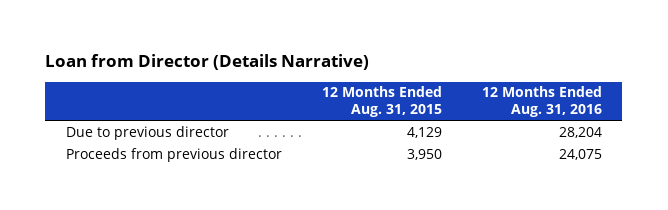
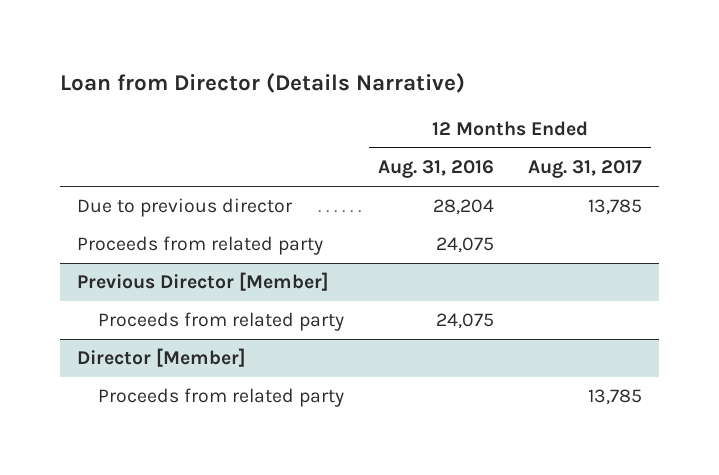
[321,86,442,118] 12 Months Ended Aug. 31, 2015 -> none
none -> [528,160,643,179] Aug. 31, 2017
[65,147,282,162] Proceeds from previous director -> [77,236,324,256] Proceeds from related party
none -> [77,272,330,292] Previous Director [Member]
none -> [97,312,344,332] Proceeds from related party
none -> [77,348,247,368] Director [Member]
none -> [97,388,344,408] Proceeds from related party

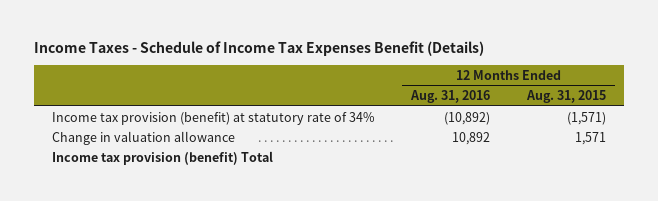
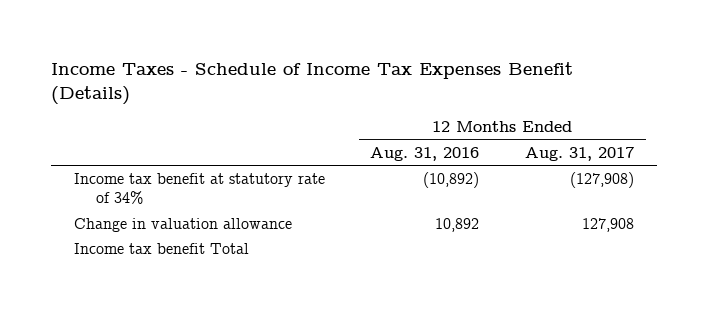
[525,90,606,104] Aug. 31, 2015 -> none
none -> [525,146,635,161] Aug. 31, 2017
[51,111,375,125] Income tax provision (benefit) at statutory rate of 34% -> [73,173,325,205] Income tax benefit at statutory rate of 34%
[51,150,273,165] Income tax provision (benefit) Total -> [73,243,249,255] Income tax benefit Total

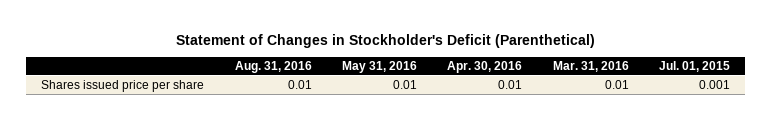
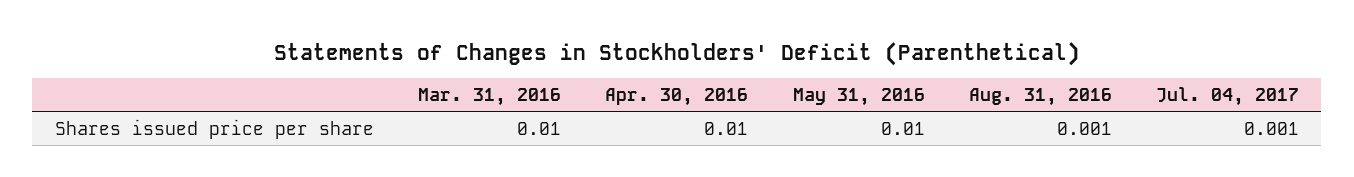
[175,33,595,48] Statement of Changes in Stockholder's Deficit (Parenthetical) -> [273,42,1080,67] Statements of Changes in Stockholders' Deficit (Parenthetical)
[659,60,731,72] Jul. 01, 2015 -> none
none -> [1156,87,1300,107] Jul. 04, 2017
[287,80,312,90] 0.01 -> [1056,121,1112,135] 0.001

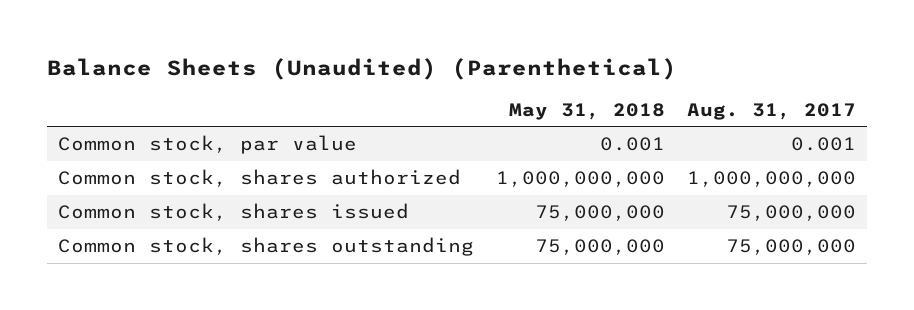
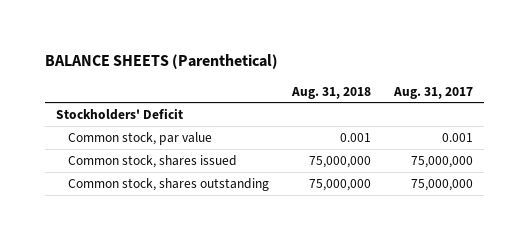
[47,57,678,80] Balance Sheets (Unaudited) (Parenthetical) -> [44,53,278,69] BALANCE SHEETS (Parenthetical)
[508,102,665,120] May 31, 2018 -> none
none -> [291,86,372,99] Aug. 31, 2018
none -> [55,107,183,120] Stockholders' Deficit
[58,169,462,188] Common stock, shares authorized -> none

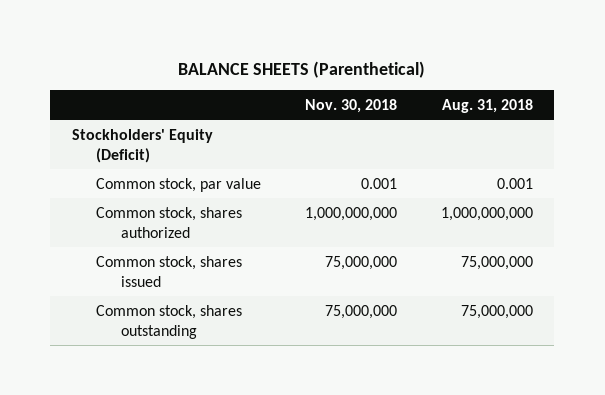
[392,86,473,99] Aug. 31, 2017 -> none
none -> [304,98,397,113] Nov. 30, 2018
[55,107,183,120] Stockholders' Deficit -> [72,128,214,163] Stockholders' Equity (Deficit)
none -> [96,206,243,238] Common stock, shares authorized

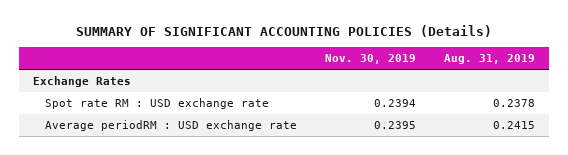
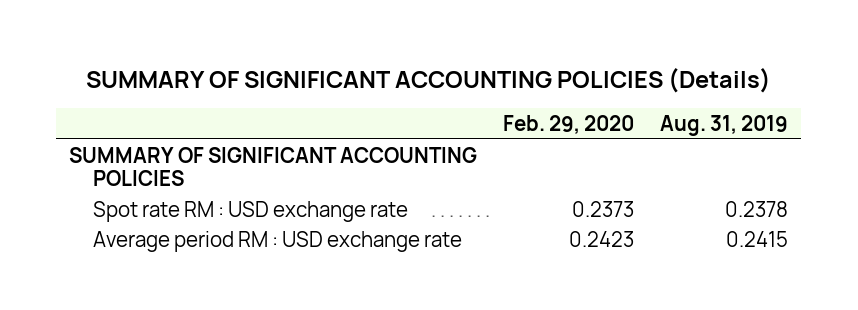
[325,54,417,65] Nov. 30, 2019 -> none
none -> [503,115,635,135] Feb. 29, 2020
[32,76,131,88] Exchange Rates -> none
none -> [69,146,478,187] SUMMARY OF SIGNIFICANT ACCOUNTING POLICIES
[45,120,298,132] Average periodRM : USD exchange rate -> [93,230,463,252] Average period RM : USD exchange rate

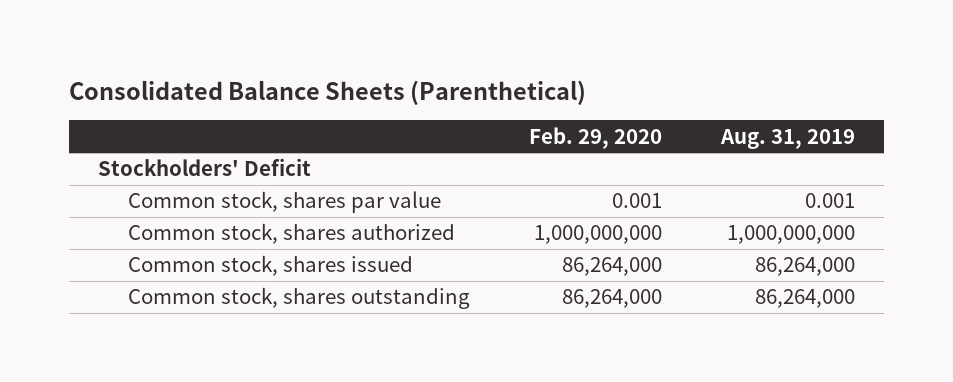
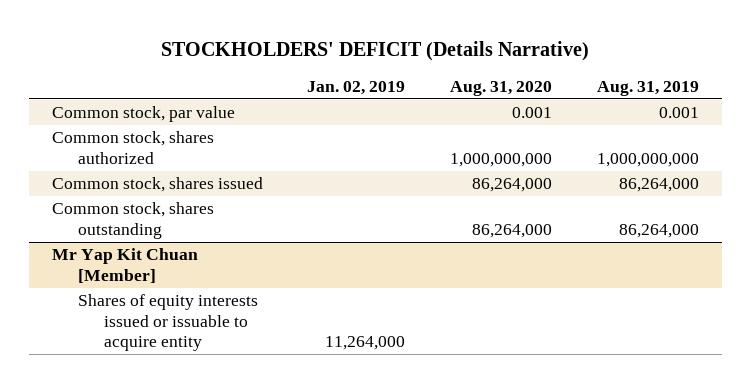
[68,80,586,106] Consolidated Balance Sheets (Parenthetical) -> [161,40,590,61] STOCKHOLDERS' DEFICIT (Details Narrative)
[528,126,662,149] Feb. 29, 2020 -> none
none -> [307,80,406,95] Jan. 02, 2019
none -> [450,80,553,96] Aug. 31, 2020
[98,158,312,177] Stockholders' Deficit -> none
[127,191,441,214] Common stock, shares par value -> [51,106,235,123] Common stock, par value
none -> [51,248,198,283] Mr Yap Kit Chuan [Member]
none -> [77,294,258,351] Shares of equity interests issued or issuable to acquire entity

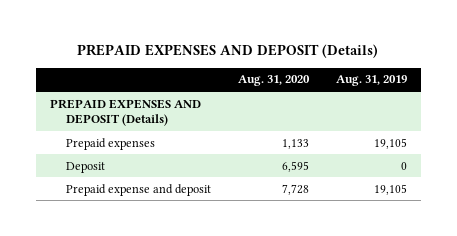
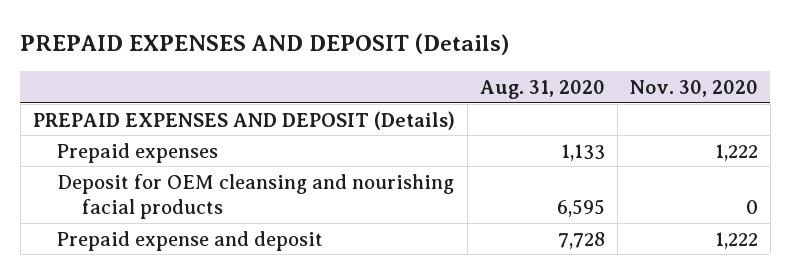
[336,75,408,87] Aug. 31, 2019 -> none
none -> [629,79,758,97] Nov. 30, 2020
[65,161,105,173] Deposit -> [57,173,455,220] Deposit for OEM cleansing and nourishing facial products

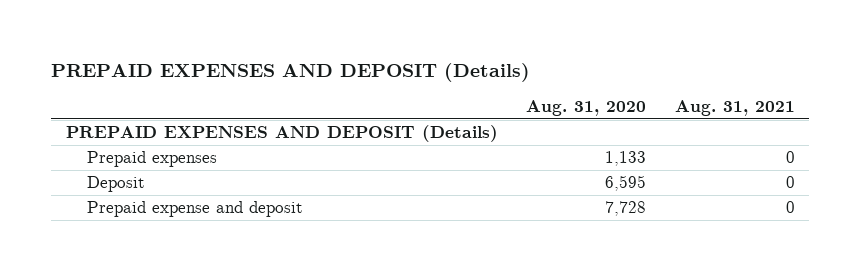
[629,79,758,97] Nov. 30, 2020 -> none
none -> [675,99,796,116] Aug. 31, 2021
[57,173,455,220] Deposit for OEM cleansing and nourishing facial products -> [87,176,146,193] Deposit

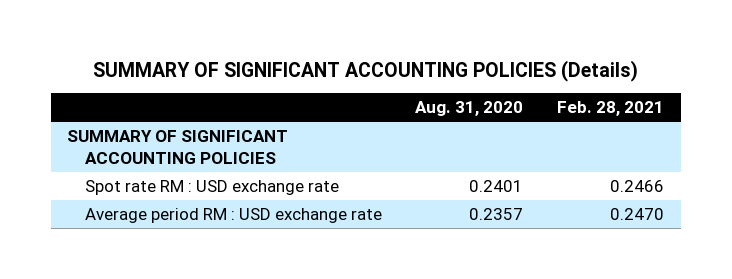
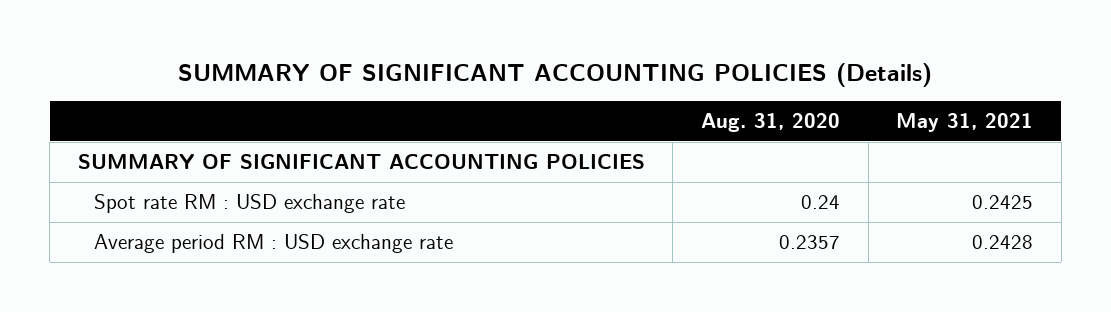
[557,101,665,117] Feb. 28, 2021 -> none
none -> [896,113,1034,133] May 31, 2021
[469,179,524,192] 0.2401 -> [800,194,840,209] 0.24

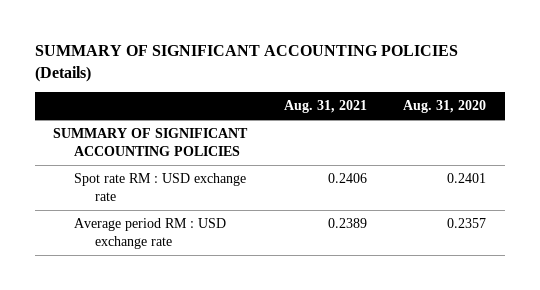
[896,113,1034,133] May 31, 2021 -> none
none -> [283,100,367,114] Aug. 31, 2021
[800,194,840,209] 0.24 -> [447,173,487,184] 0.2401

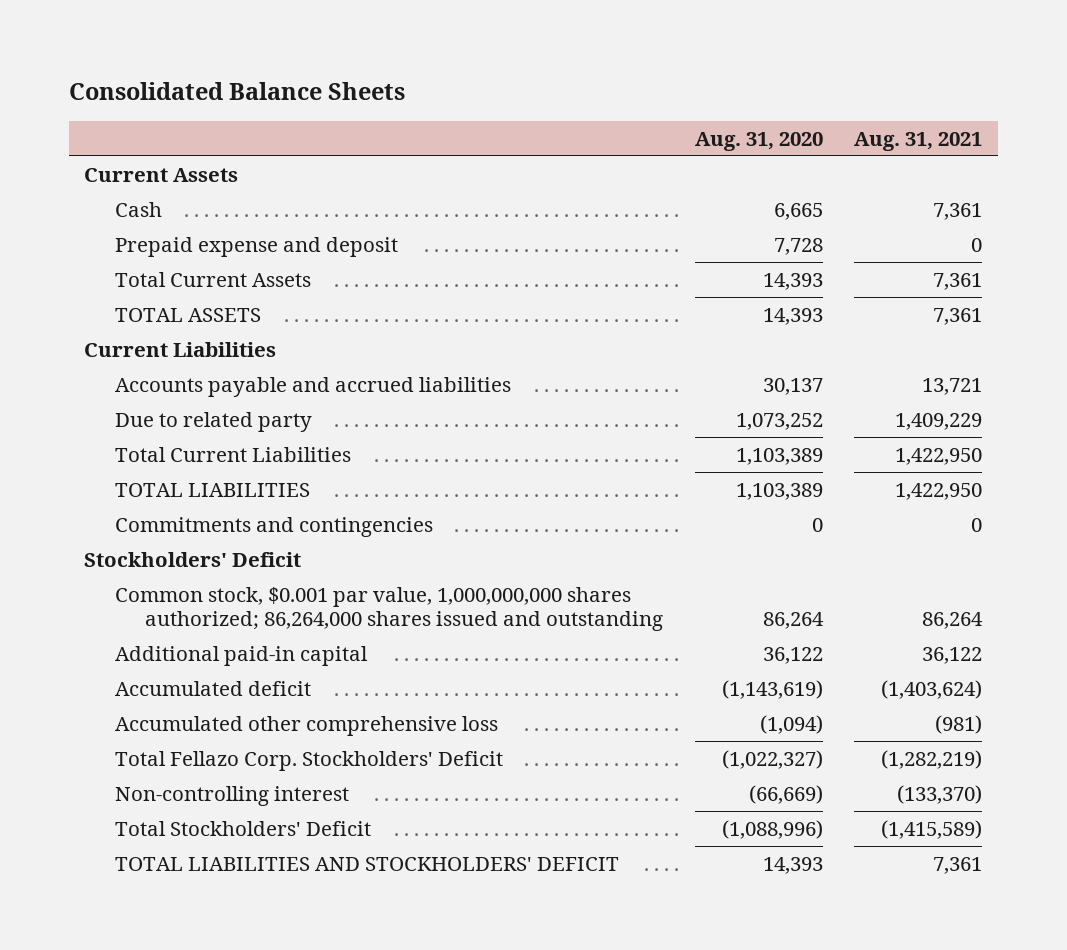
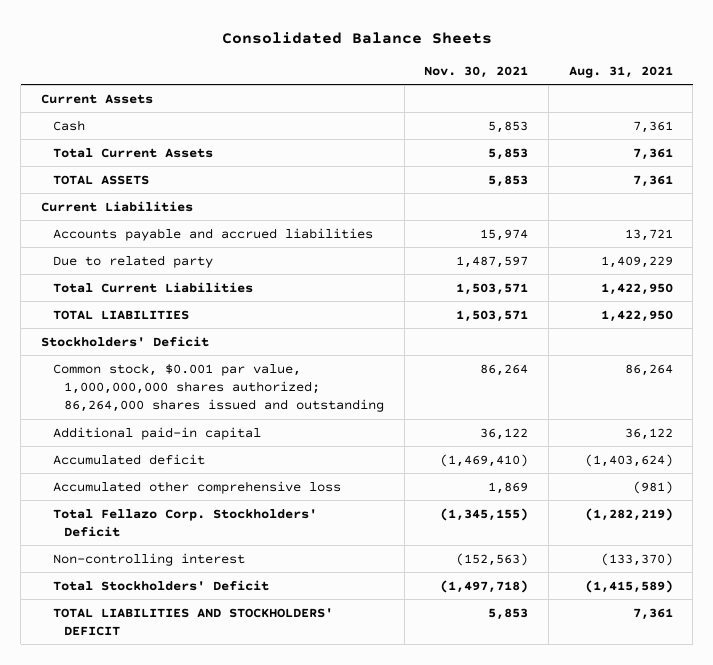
[694,131,823,151] Aug. 31, 2020 -> none
none -> [424,65,529,78] Nov. 30, 2021
[114,236,398,257] Prepaid expense and deposit -> none
[114,516,433,537] Commitments and contingencies -> none

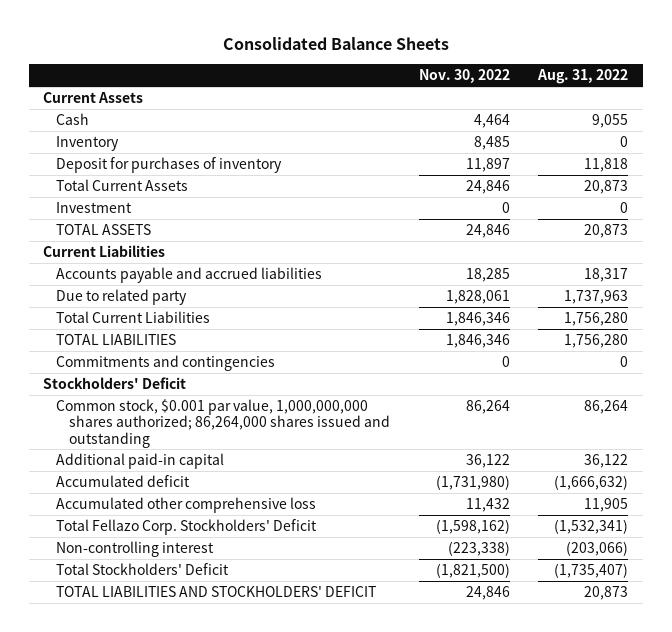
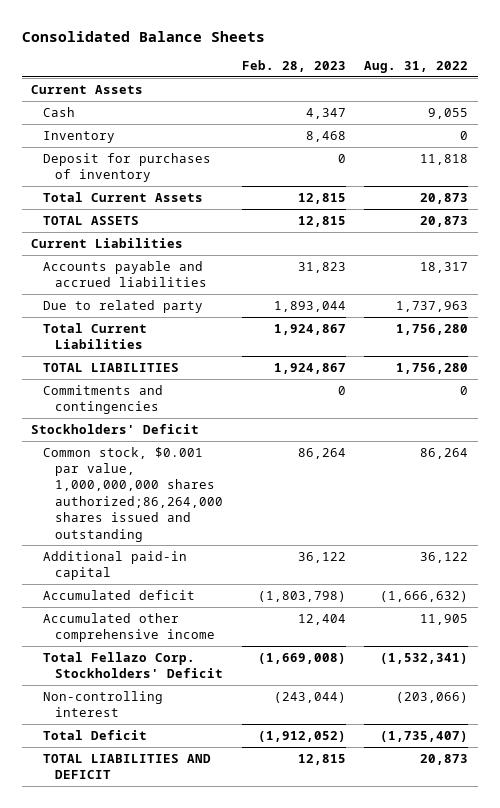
[418,69,510,84] Nov. 30, 2022 -> none
none -> [241,60,346,73] Feb. 28, 2023
[56,202,133,214] Investment -> none
[56,399,390,448] Common stock, $0.001 par value, 1,000,000,000 shares authorized; 86,264,000 shares issued and outstanding -> [43,446,224,542] Common stock, $0.001 par value, 1,000,000,000 shares authorized;86,264,000 shares issued and outstanding
[56,497,317,514] Accumulated other comprehensive loss -> [43,612,216,643] Accumulated other comprehensive income
[56,563,230,576] Total Stockholders' Deficit -> [43,729,148,740] Total Deficit
[56,586,377,598] TOTAL LIABILITIES AND STOCKHOLDERS' DEFICIT -> [43,753,212,780] TOTAL LIABILITIES AND DEFICIT

